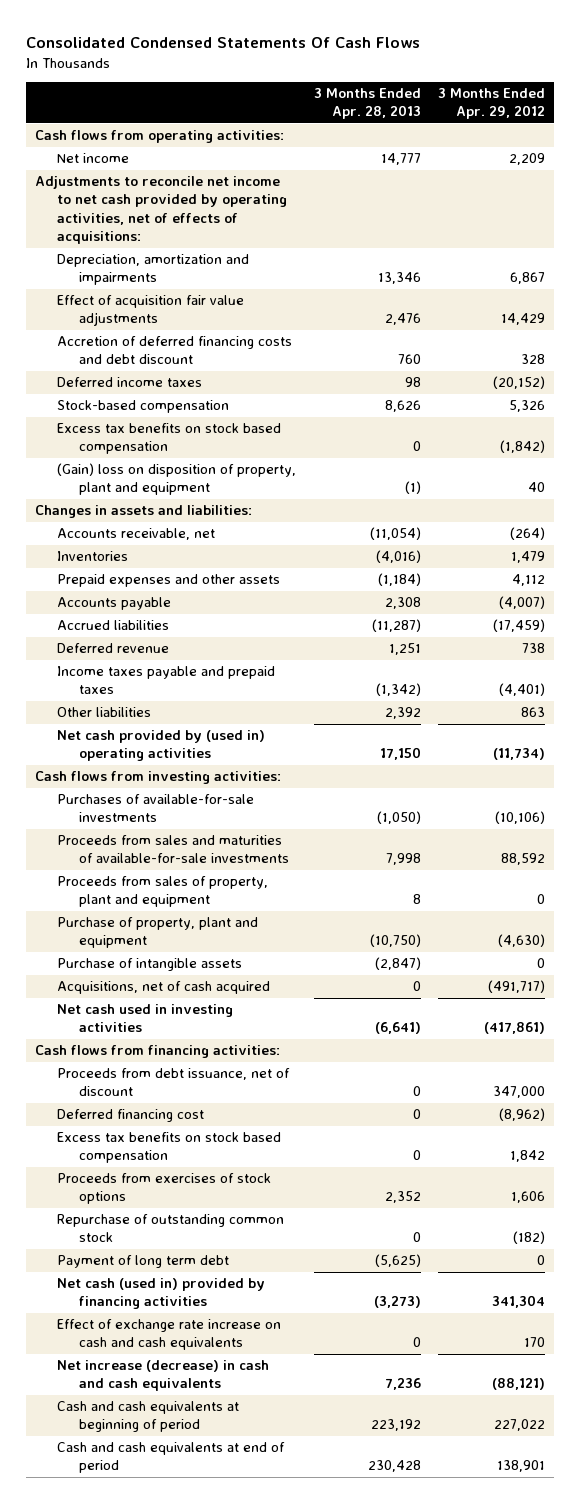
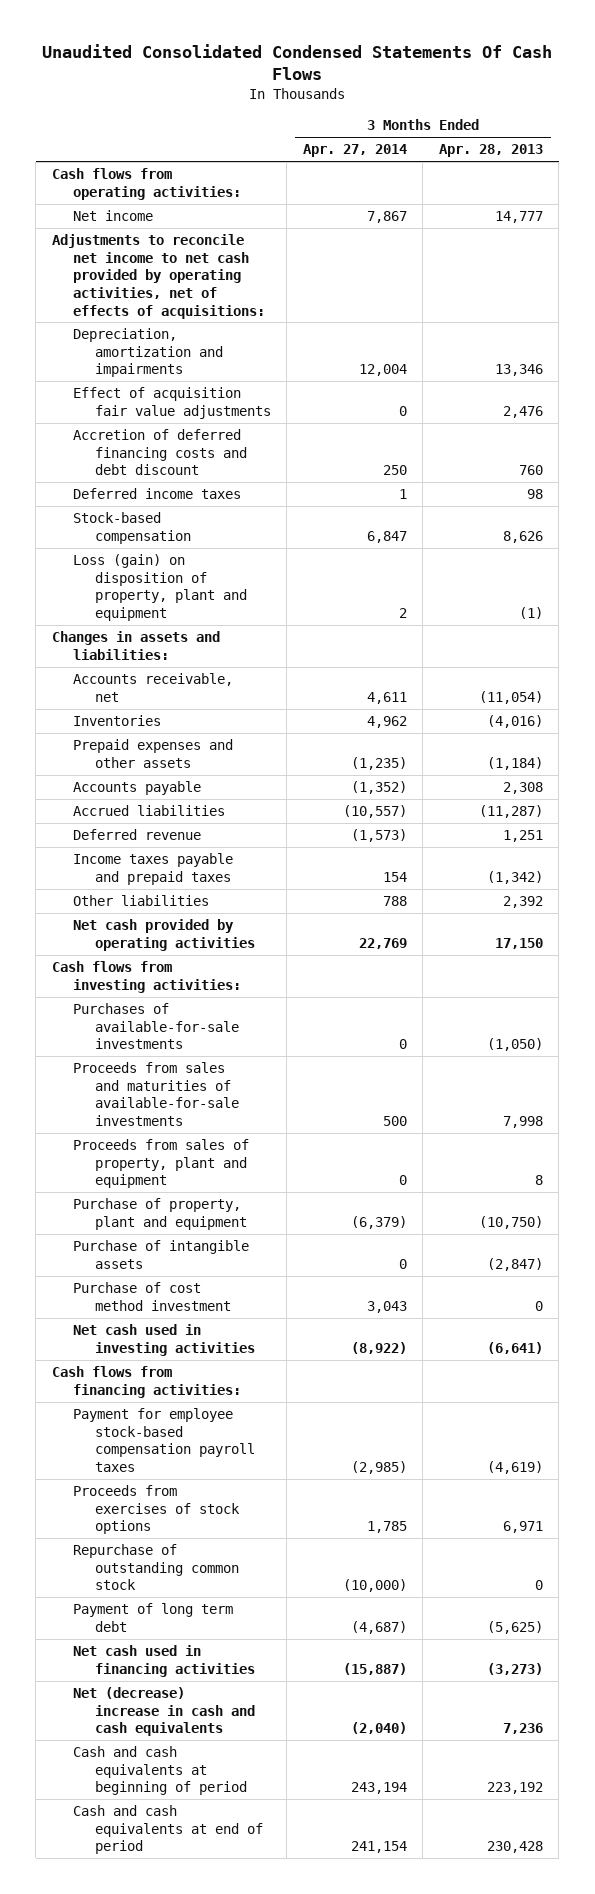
[26,37,421,49] Consolidated Condensed Statements Of Cash Flows -> [42,43,553,80] Unaudited Consolidated Condensed Statements Of Cash Flows
[438,88,546,120] 3 Months Ended Apr. 29, 2012 -> none
none -> [302,144,407,158] Apr. 27, 2014
[57,423,282,455] Excess tax benefits on stock based compensation -> none
[57,463,297,496] (Gain) loss on disposition of property, plant and equipment -> [73,554,247,621] Loss (gain) on disposition of property, plant and equipment
[57,730,266,762] Net cash provided by (used in) operating activities -> [73,919,255,951] Net cash provided by operating activities
[57,981,271,995] Acquisitions, net of cash acquired -> none
none -> [73,1282,231,1311] Purchase of cost method investment
[57,1068,291,1097] Proceeds from debt issuance, net of discount -> none
[57,1109,205,1123] Deferred financing cost -> none
[57,1132,282,1164] Excess tax benefits on stock based compensation -> none
none -> [73,1408,255,1472] Payment for employee stock-based compensation payroll taxes
[384,1191,421,1204] 2,352 -> [502,1521,543,1534] 6,971
[57,1319,282,1351] Effect of exchange rate increase on cash and cash equivalents -> none
[57,1278,266,1310] Net cash (used in) provided by financing activities -> [73,1645,255,1677] Net cash used in financing activities
[57,1360,270,1392] Net increase (decrease) in cash and cash equivalents -> [73,1687,255,1737] Net (decrease) increase in cash and cash equivalents

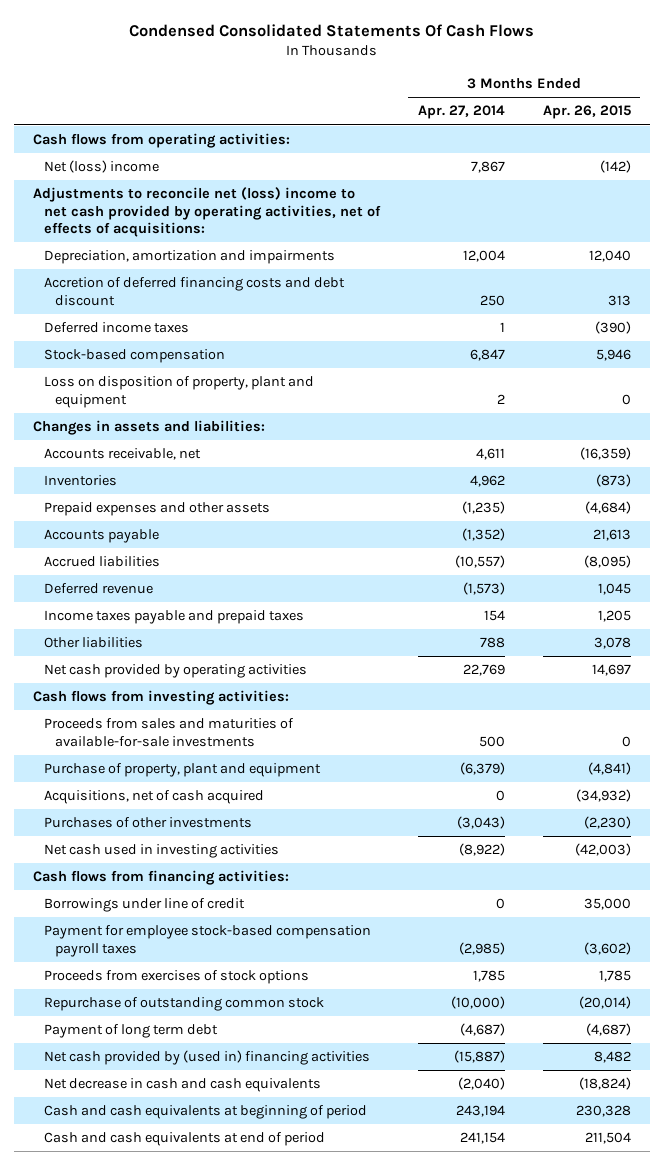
[42,43,553,80] Unaudited Consolidated Condensed Statements Of Cash Flows -> [128,24,534,38] Condensed Consolidated Statements Of Cash Flows
[438,144,543,158] Apr. 28, 2013 -> none
none -> [542,105,631,120] Apr. 26, 2015
[73,210,154,222] Net income -> [43,160,159,174] Net (loss) income
[51,234,266,319] Adjustments to reconcile net income to net cash provided by operating activities, net of effects of acquisitions: -> [32,187,381,238] Adjustments to reconcile net (loss) income to net cash provided by operating activities, net of effects of acquisitions:
[73,387,271,419] Effect of acquisition fair value adjustments -> none
[73,554,247,621] Loss (gain) on disposition of property, plant and equipment -> [43,376,314,408] Loss on disposition of property, plant and equipment
[73,1003,239,1050] Purchases of available-for-sale investments -> none
[73,1139,250,1189] Proceeds from sales of property, plant and equipment -> none
[73,1240,250,1269] Purchase of intangible assets -> none
none -> [43,790,264,805] Acquisitions, net of cash acquired
[73,1282,231,1311] Purchase of cost method investment -> [43,817,252,829] Purchases of other investments
[366,1300,407,1313] 3,043 -> [456,816,505,830] (3,043)
none -> [43,898,245,913] Borrowings under line of credit
[73,1645,255,1677] Net cash used in financing activities -> [43,1050,370,1066] Net cash provided by (used in) financing activities
[73,1687,255,1737] Net (decrease) increase in cash and cash equivalents -> [43,1078,321,1093] Net decrease in cash and cash equivalents

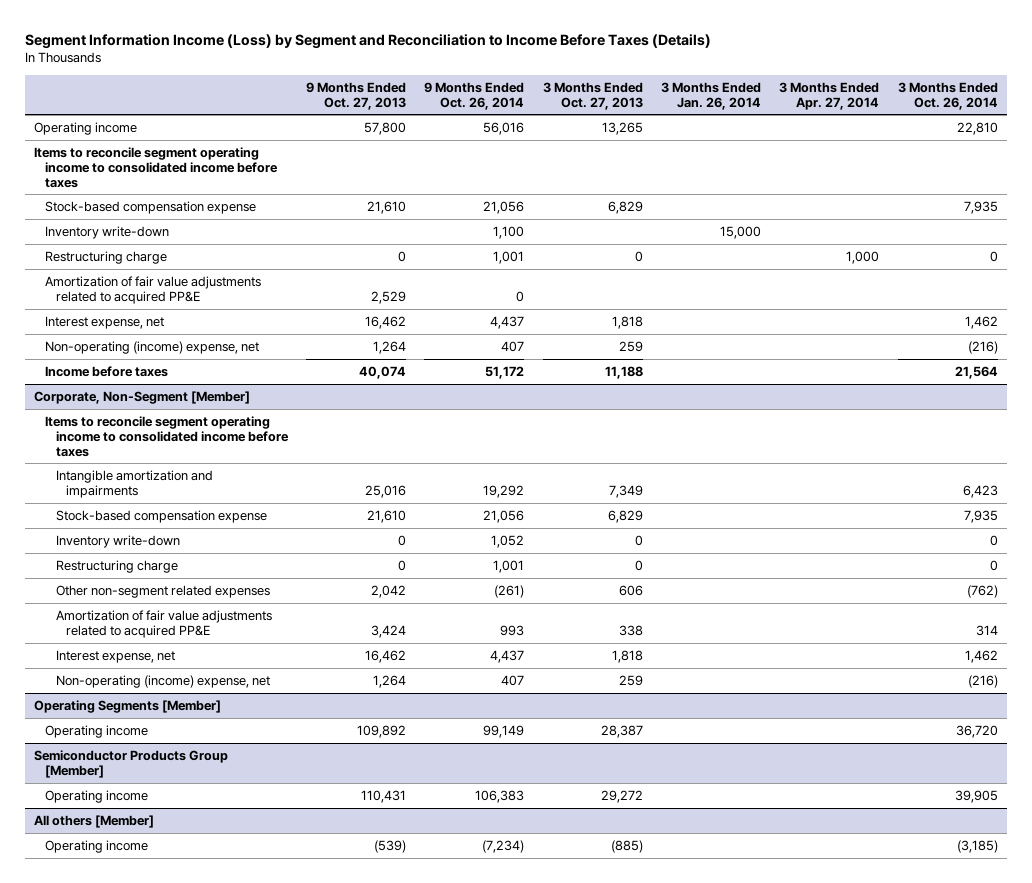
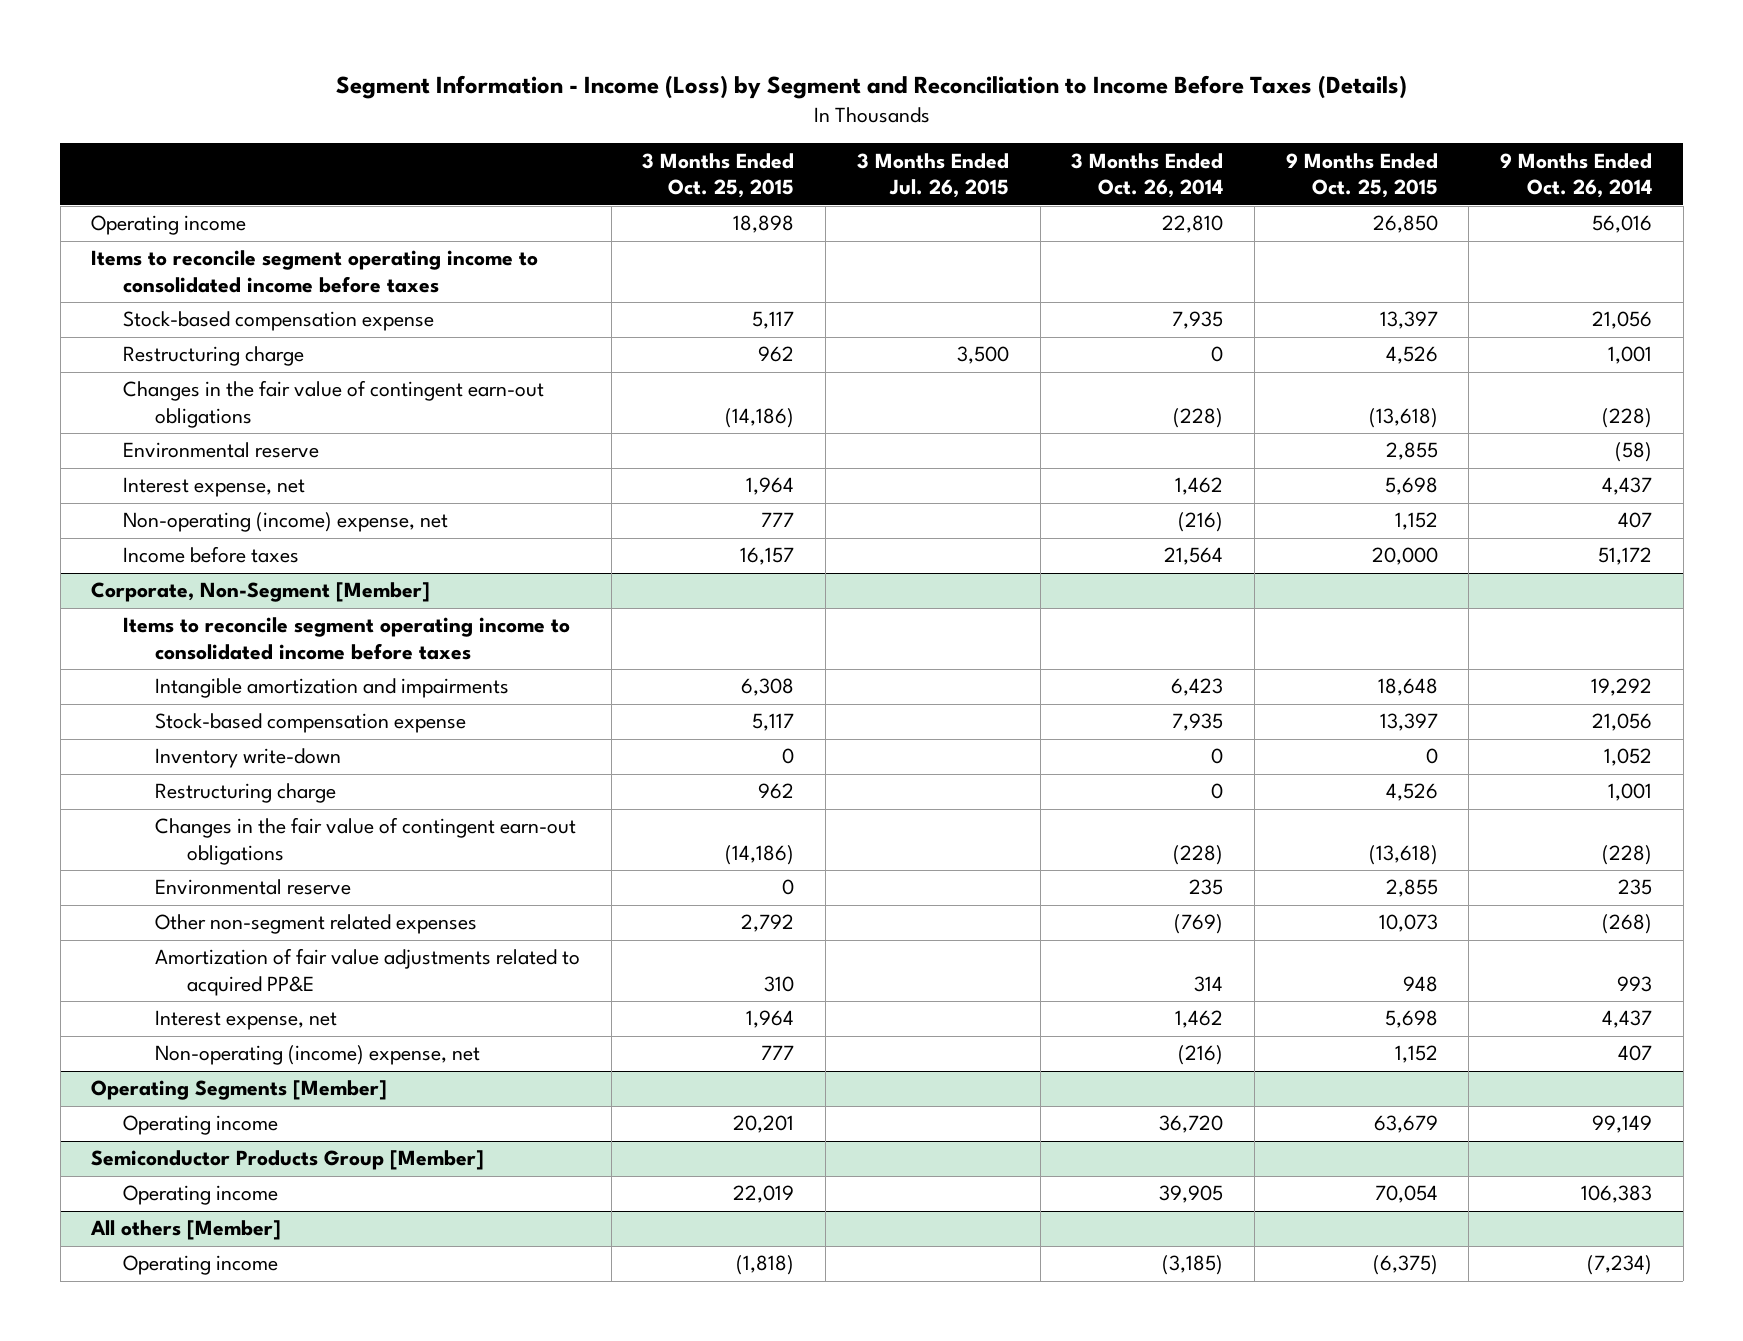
[24,33,711,49] Segment Information Income (Loss) by Segment and Reconciliation to Income Before Taxes (Details) -> [335,75,1407,100] Segment Information - Income (Loss) by Segment and Reconciliation to Income Before Taxes (Details)
[306,81,407,110] 9 Months Ended Oct. 27, 2013 -> none
[542,81,643,110] 3 Months Ended Oct. 27, 2013 -> none
[661,81,762,110] 3 Months Ended Jan. 26, 2014 -> none
[779,81,880,110] 3 Months Ended Apr. 27, 2014 -> none
none -> [642,152,795,199] 3 Months Ended Oct. 25, 2015
none -> [856,152,1009,199] 3 Months Ended Jul. 26, 2015
none -> [1285,152,1438,199] 9 Months Ended Oct. 25, 2015
[44,225,169,239] Inventory write-down -> none
[44,275,261,304] Amortization of fair value adjustments related to acquired PP&E -> none
none -> [123,380,545,429] Changes in the fair value of contingent earn-out obligations
none -> [123,442,320,459] Environmental reserve
none -> [154,817,576,866] Changes in the fair value of contingent earn-out obligations
none -> [154,879,351,896] Environmental reserve
[494,584,525,598] (261) -> [1602,914,1653,935] (268)
[966,584,998,598] (762) -> [1174,914,1224,935] (769)

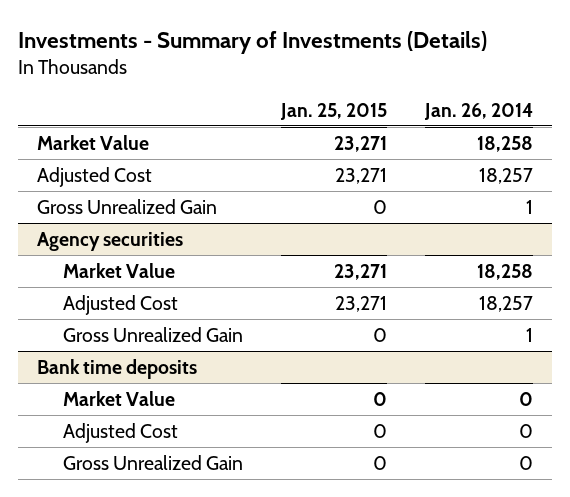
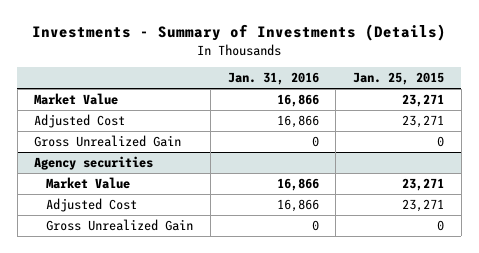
[424,102,534,120] Jan. 26, 2014 -> none
none -> [227,72,319,86] Jan. 31, 2016
[36,358,197,379] Bank time deposits -> none
[62,390,175,406] Market Value -> none
[62,422,178,443] Adjusted Cost -> none
[62,454,243,470] Gross Unrealized Gain -> none

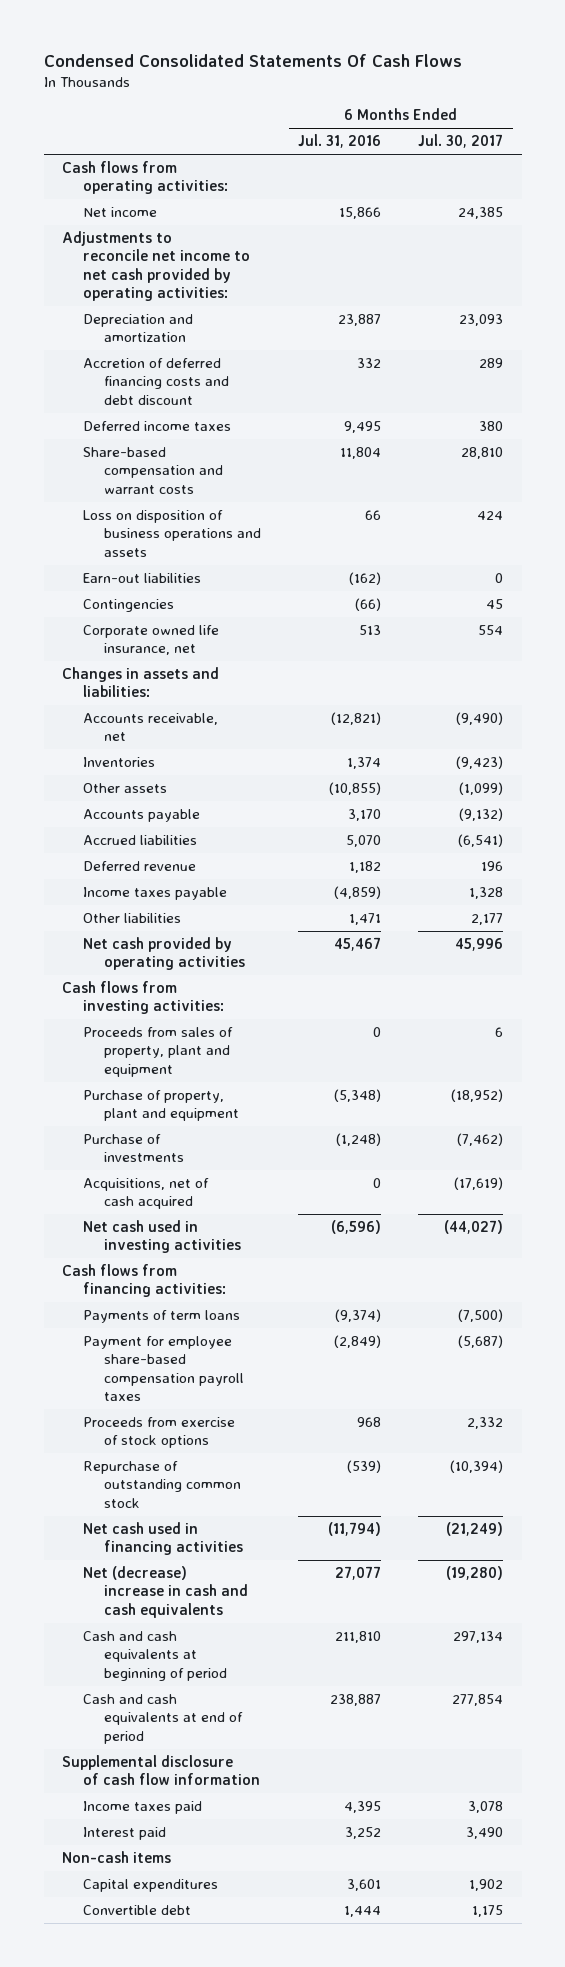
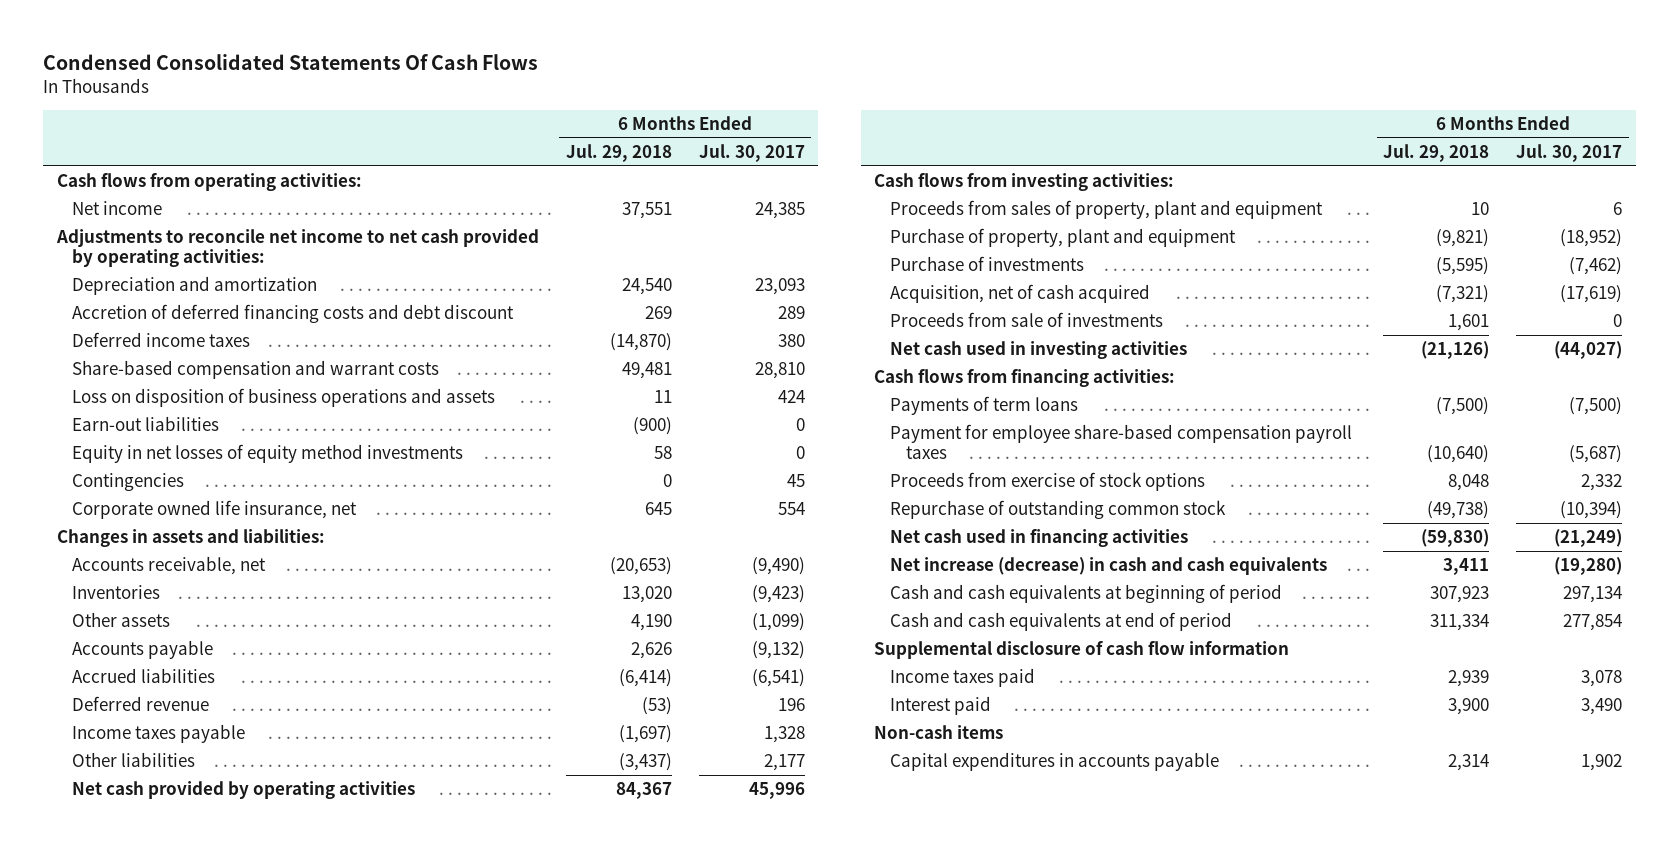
[297,134,381,149] Jul. 31, 2016 -> none
none -> [565,143,672,162] Jul. 29, 2018
none -> [72,444,464,464] Equity in net losses of equity method investments
[82,1178,209,1210] Acquisitions, net of cash acquired -> [889,284,1150,304] Acquisition, net of cash acquired
none -> [889,312,1163,328] Proceeds from sale of investments
[82,1566,248,1618] Net (decrease) increase in cash and cash equivalents -> [889,557,1327,576] Net increase (decrease) in cash and cash equivalents
[82,1905,191,1916] Convertible debt -> none
[82,1879,218,1893] Capital expenditures -> [889,752,1219,772] Capital expenditures in accounts payable

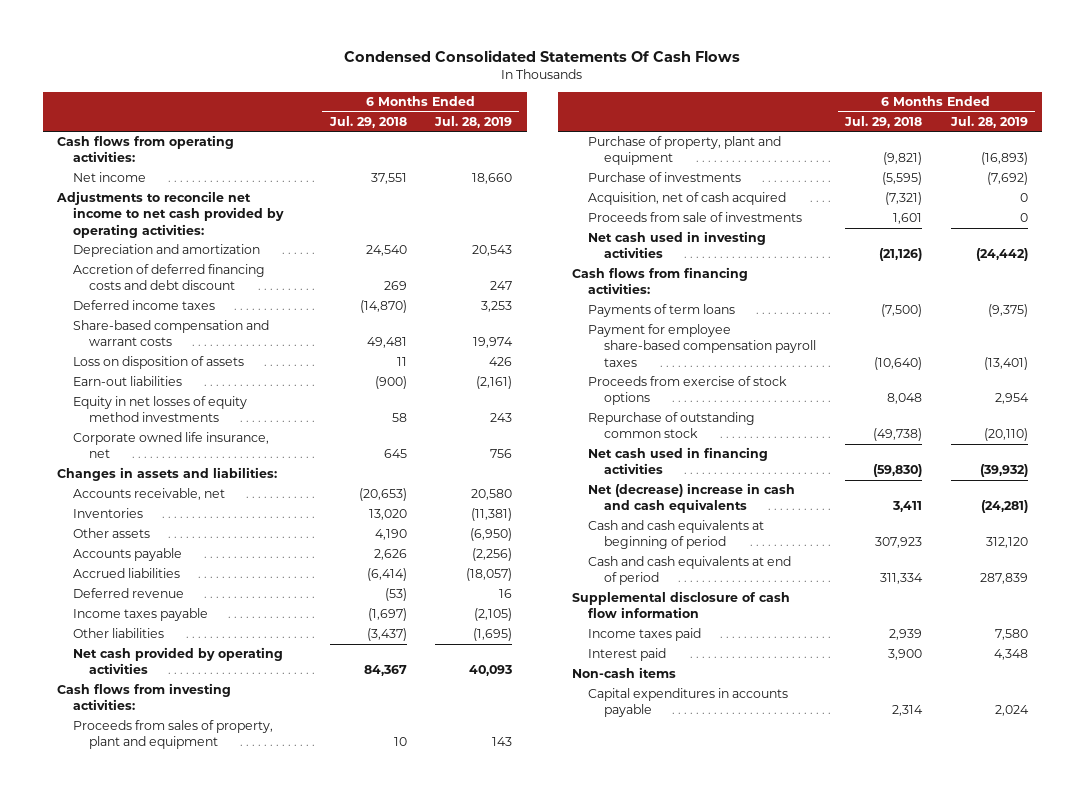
[698,143,805,162] Jul. 30, 2017 -> none
none -> [434,115,513,128] Jul. 28, 2019
[72,388,496,408] Loss on disposition of business operations and assets -> [72,356,244,370] Loss on disposition of assets
[72,473,185,492] Contingencies -> none
[889,557,1327,576] Net increase (decrease) in cash and cash equivalents -> [588,483,796,514] Net (decrease) increase in cash and cash equivalents

